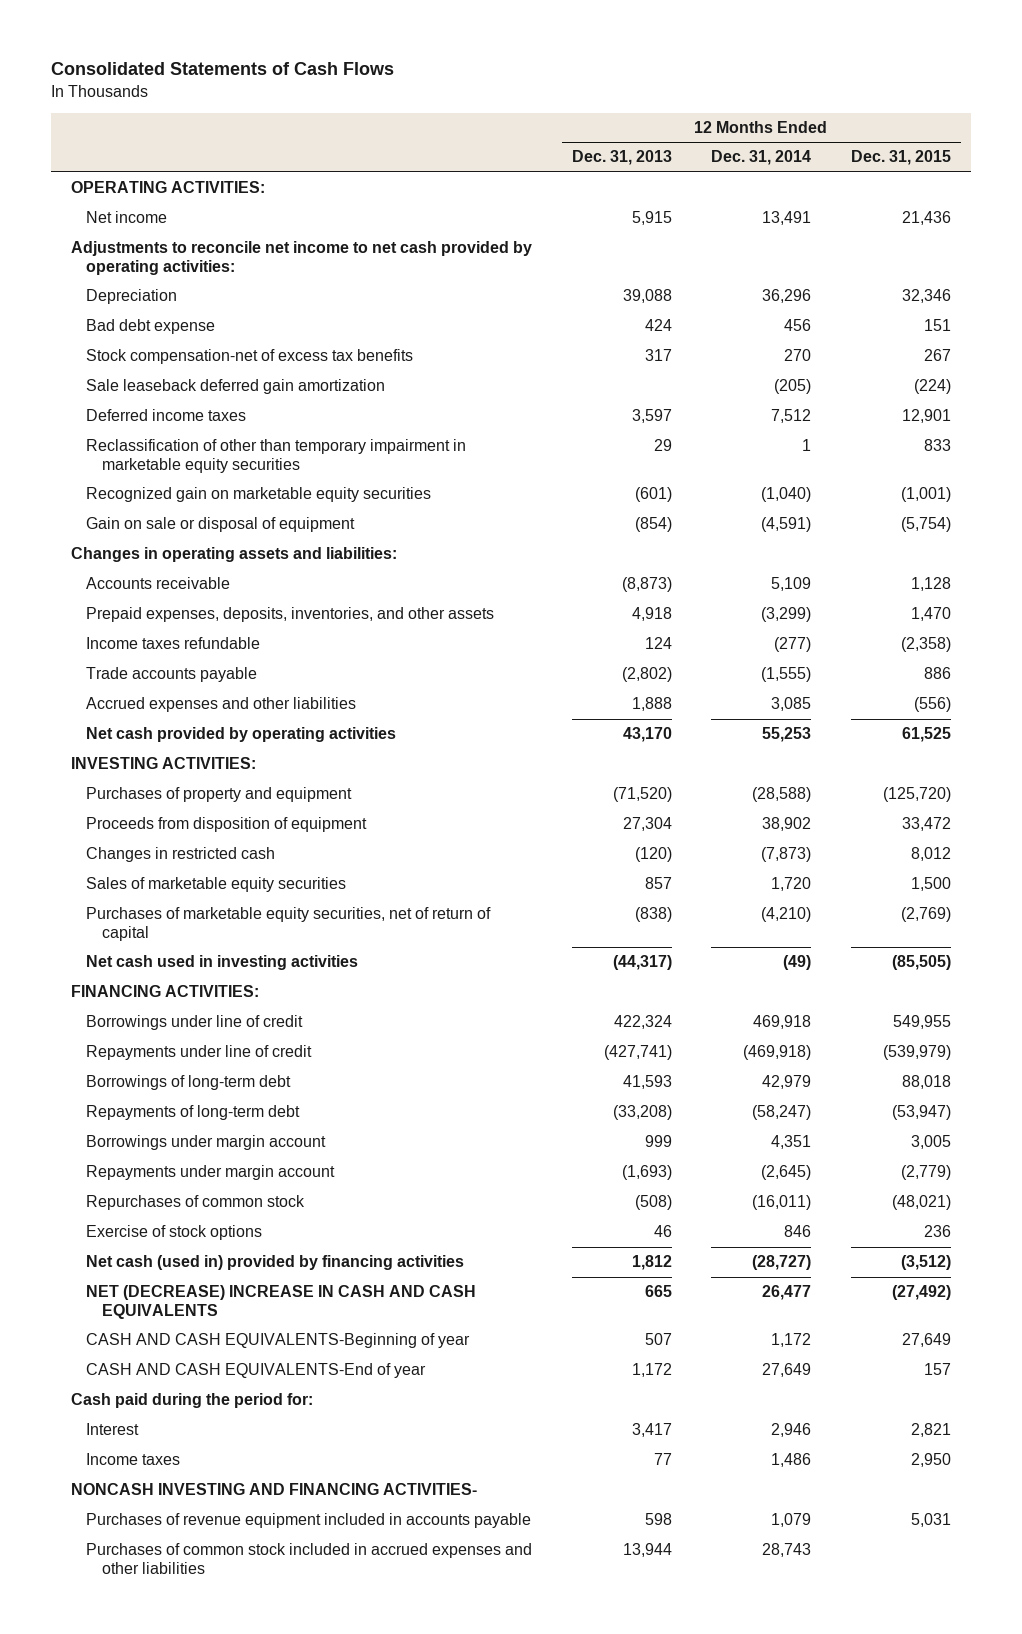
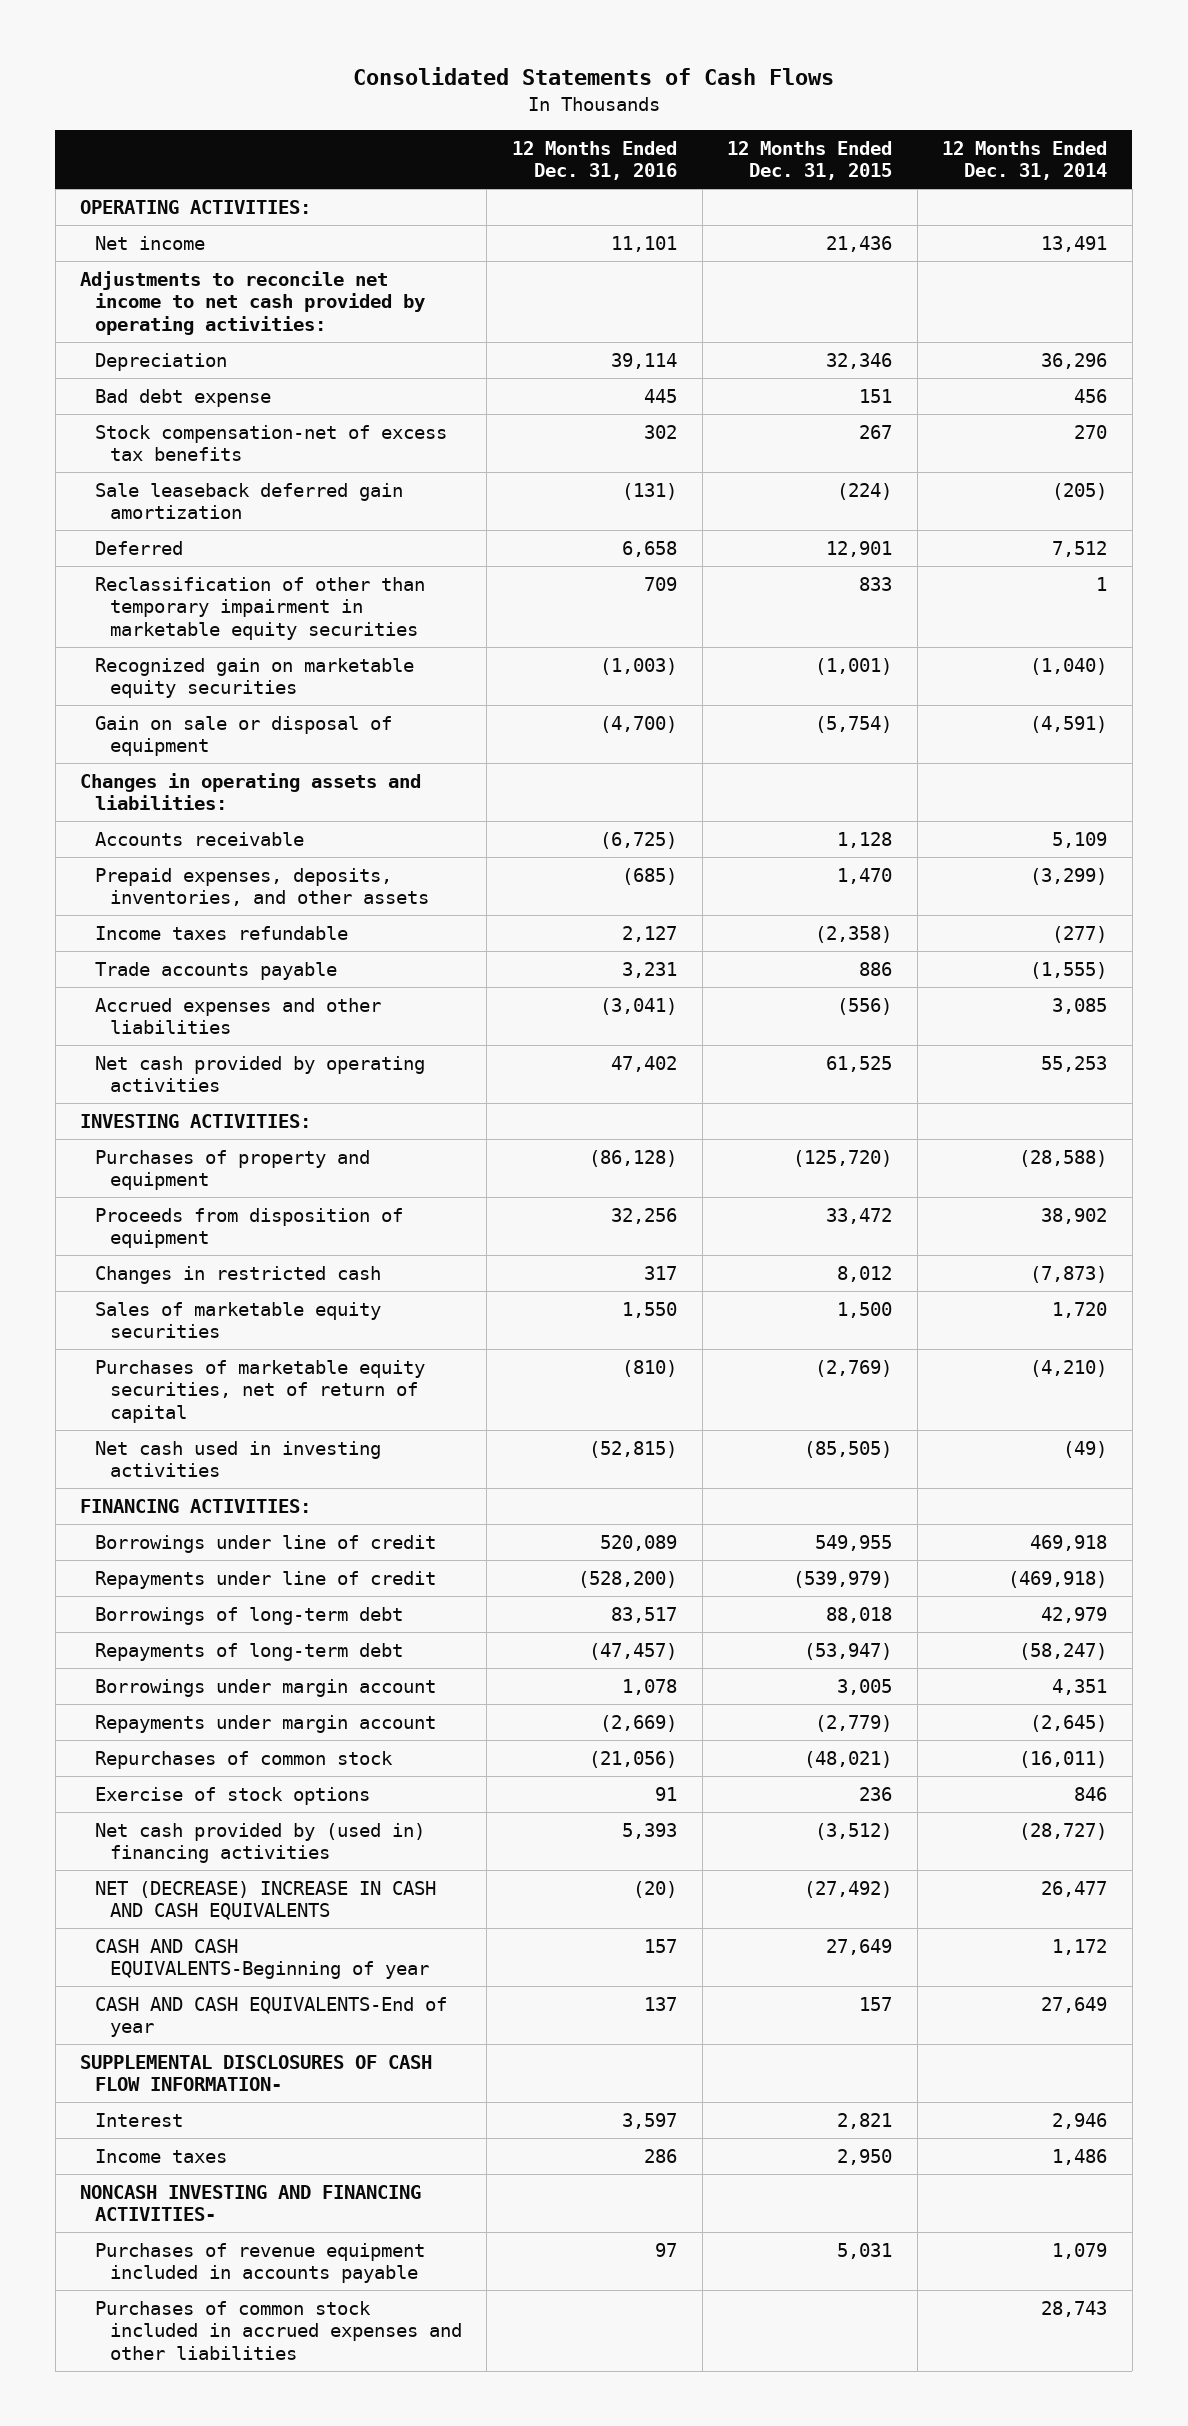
[571,150,672,166] Dec. 31, 2013 -> none
none -> [511,140,677,181] 12 Months Ended Dec. 31, 2016
[86,409,247,422] Deferred income taxes -> [95,540,184,555] Deferred
[86,1255,465,1271] Net cash (used in) provided by financing activities -> [95,1822,426,1864] Net cash provided by (used in) financing activities
[70,1393,313,1409] Cash paid during the period for: -> [80,2054,433,2092] SUPPLEMENTAL DISCLOSURES OF CASH FLOW INFORMATION-

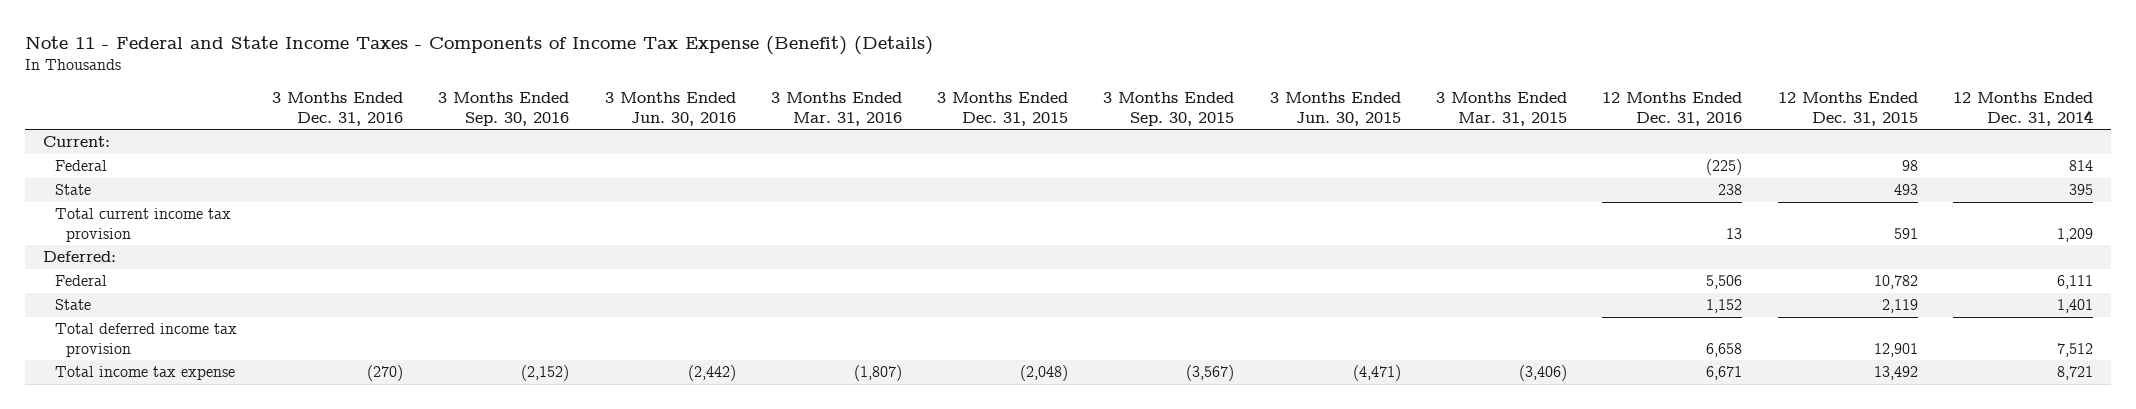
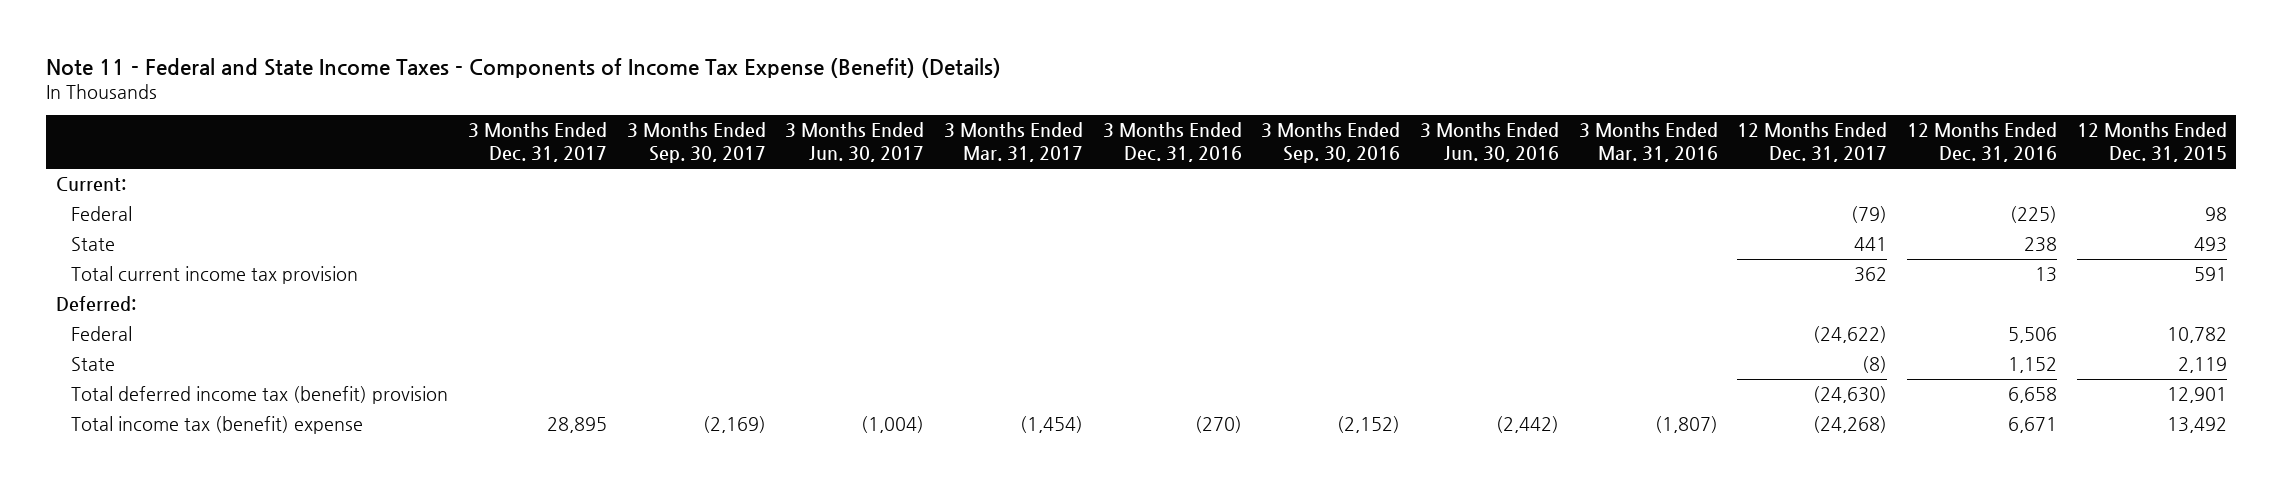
[937,91,1069,126] 3 Months Ended Dec. 31, 2015 -> none
[1103,91,1235,126] 3 Months Ended Sep. 30, 2015 -> none
[1269,91,1401,126] 3 Months Ended Jun. 30, 2015 -> none
[1436,91,1568,126] 3 Months Ended Mar. 31, 2015 -> none
[1952,91,2093,126] 12 Months Ended Dec. 31, 2014 -> none
none -> [467,122,607,163] 3 Months Ended Dec. 31, 2017
none -> [626,122,766,164] 3 Months Ended Sep. 30, 2017
none -> [785,122,925,163] 3 Months Ended Jun. 30, 2017
none -> [943,122,1083,163] 3 Months Ended Mar. 31, 2017
none -> [1737,122,1888,163] 12 Months Ended Dec. 31, 2017
[54,323,237,357] Total deferred income tax provision -> [71,386,449,405] Total deferred income tax (benefit) provision
[54,366,235,381] Total income tax expense -> [71,416,364,435] Total income tax (benefit) expense

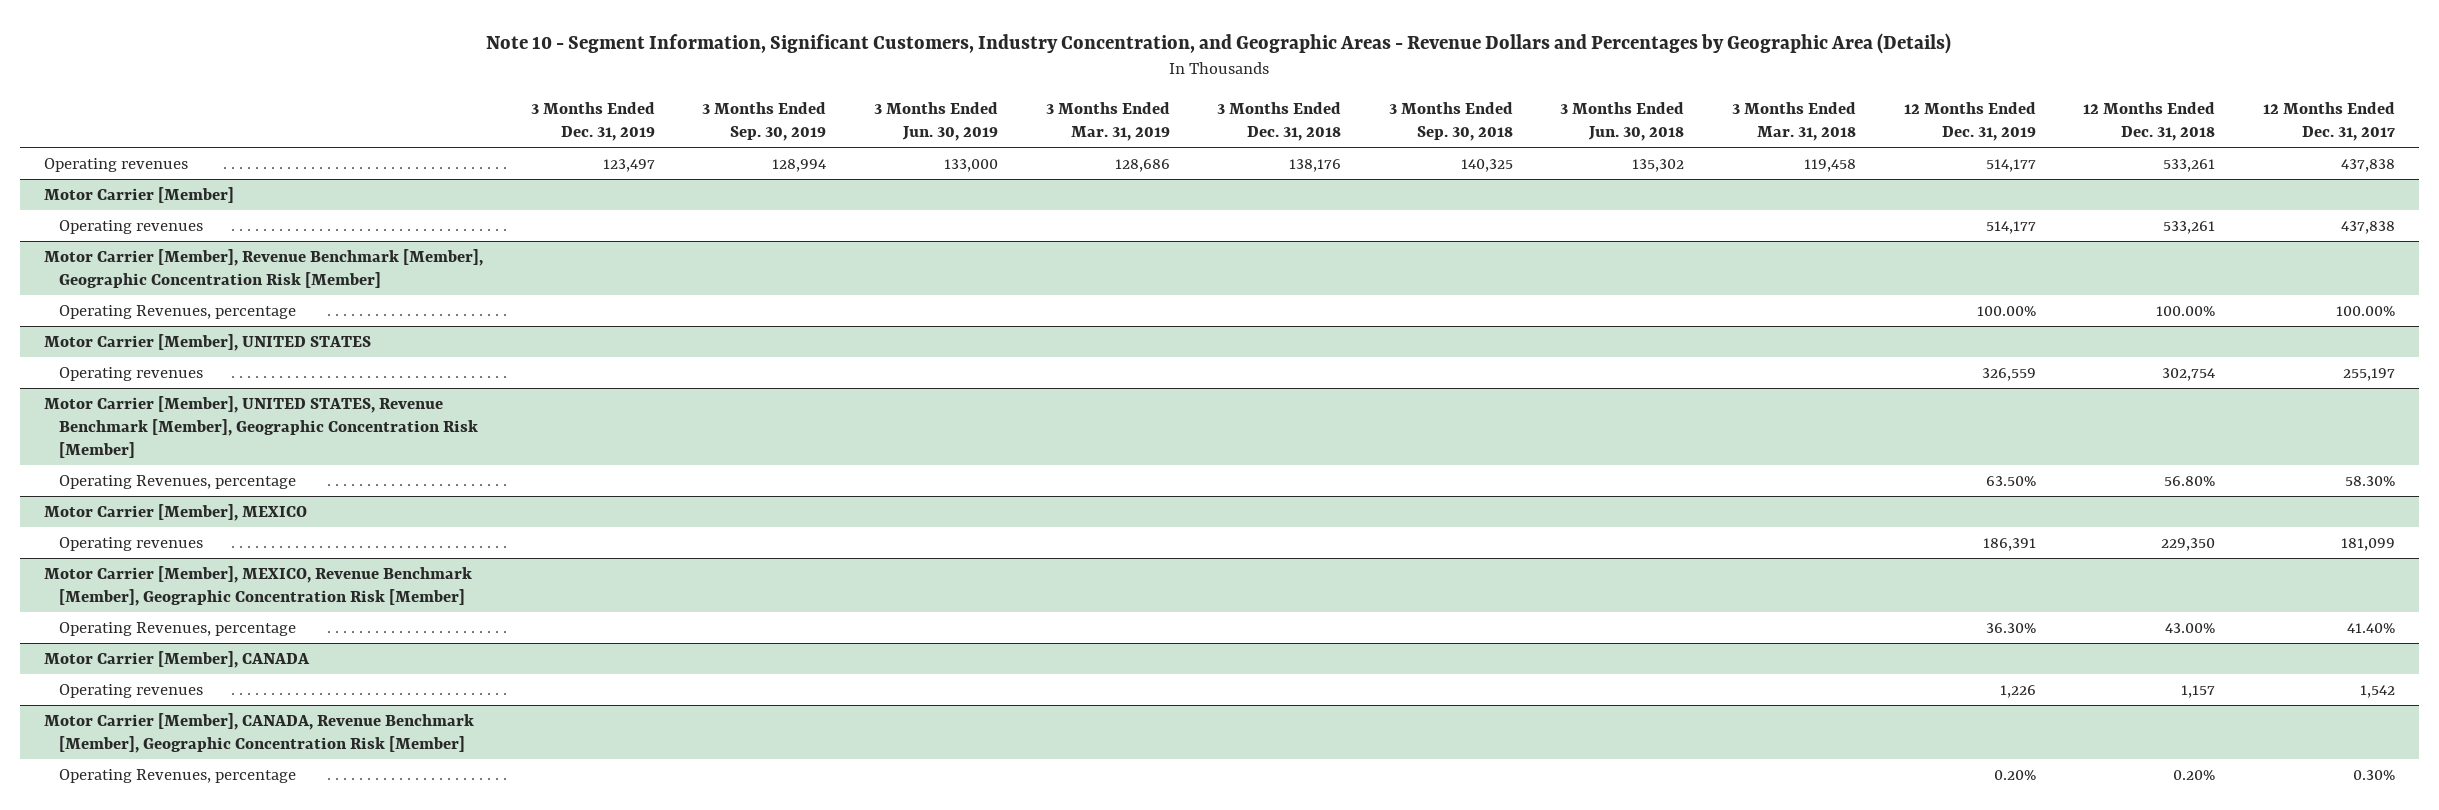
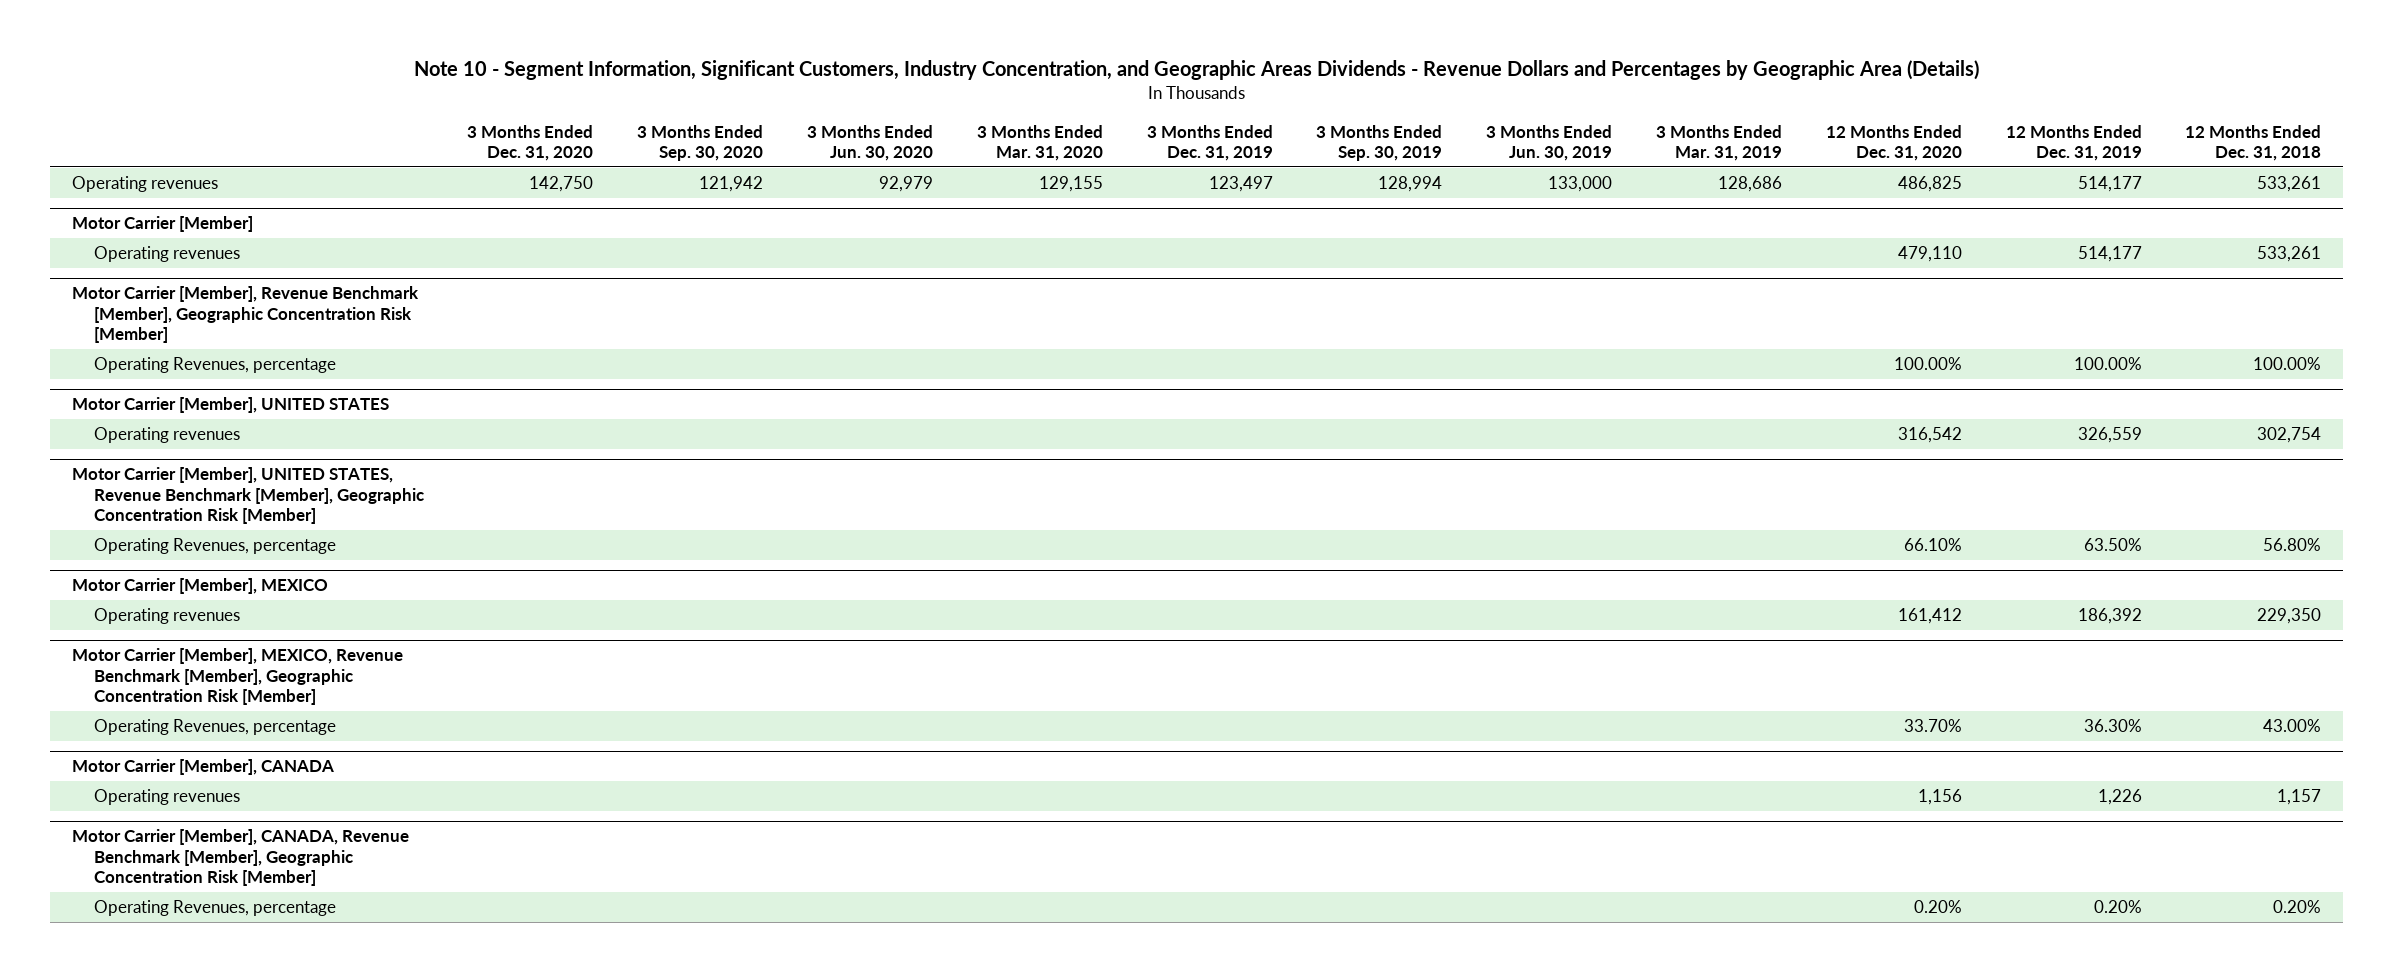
[486,33,1952,55] Note 10 - Segment Information, Significant Customers, Industry Concentration, and Geographic Areas - Revenue Dollars and Percentages by Geographic Area (Details) -> [413,60,1979,81] Note 10 - Segment Information, Significant Customers, Industry Concentration, and Geographic Areas Dividends - Revenue Dollars and Percentages by Geographic Area (Details)
[1217,101,1342,141] 3 Months Ended Dec. 31, 2018 -> none
[1388,101,1513,141] 3 Months Ended Sep. 30, 2018 -> none
[1560,101,1685,141] 3 Months Ended Jun. 30, 2018 -> none
[1731,101,1856,141] 3 Months Ended Mar. 31, 2018 -> none
[2262,101,2395,141] 12 Months Ended Dec. 31, 2017 -> none
none -> [467,124,594,161] 3 Months Ended Dec. 31, 2020
none -> [637,124,764,161] 3 Months Ended Sep. 30, 2020
none -> [807,124,934,161] 3 Months Ended Jun. 30, 2020
none -> [976,124,1103,161] 3 Months Ended Mar. 31, 2020
none -> [1825,124,1962,161] 12 Months Ended Dec. 31, 2020
[1982,537,2036,551] 186,391 -> [2077,608,2142,625] 186,392

